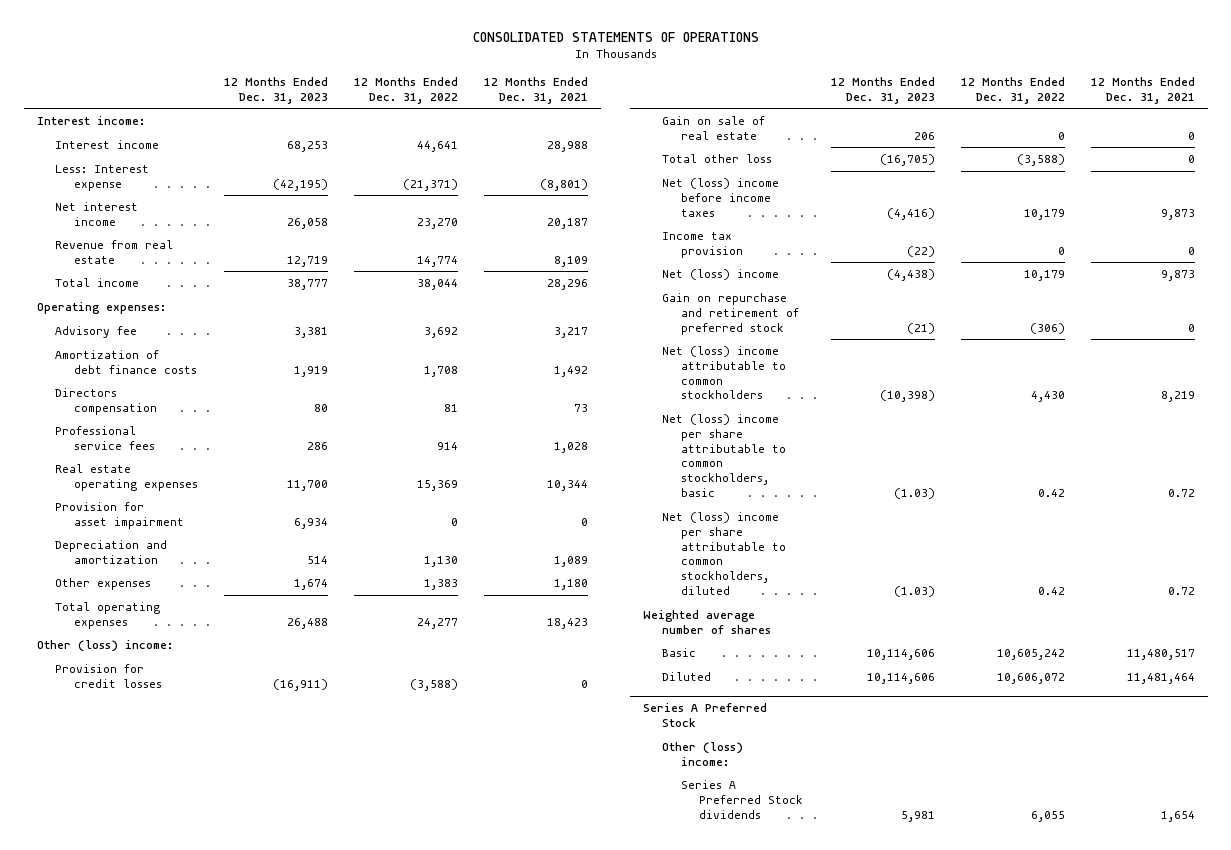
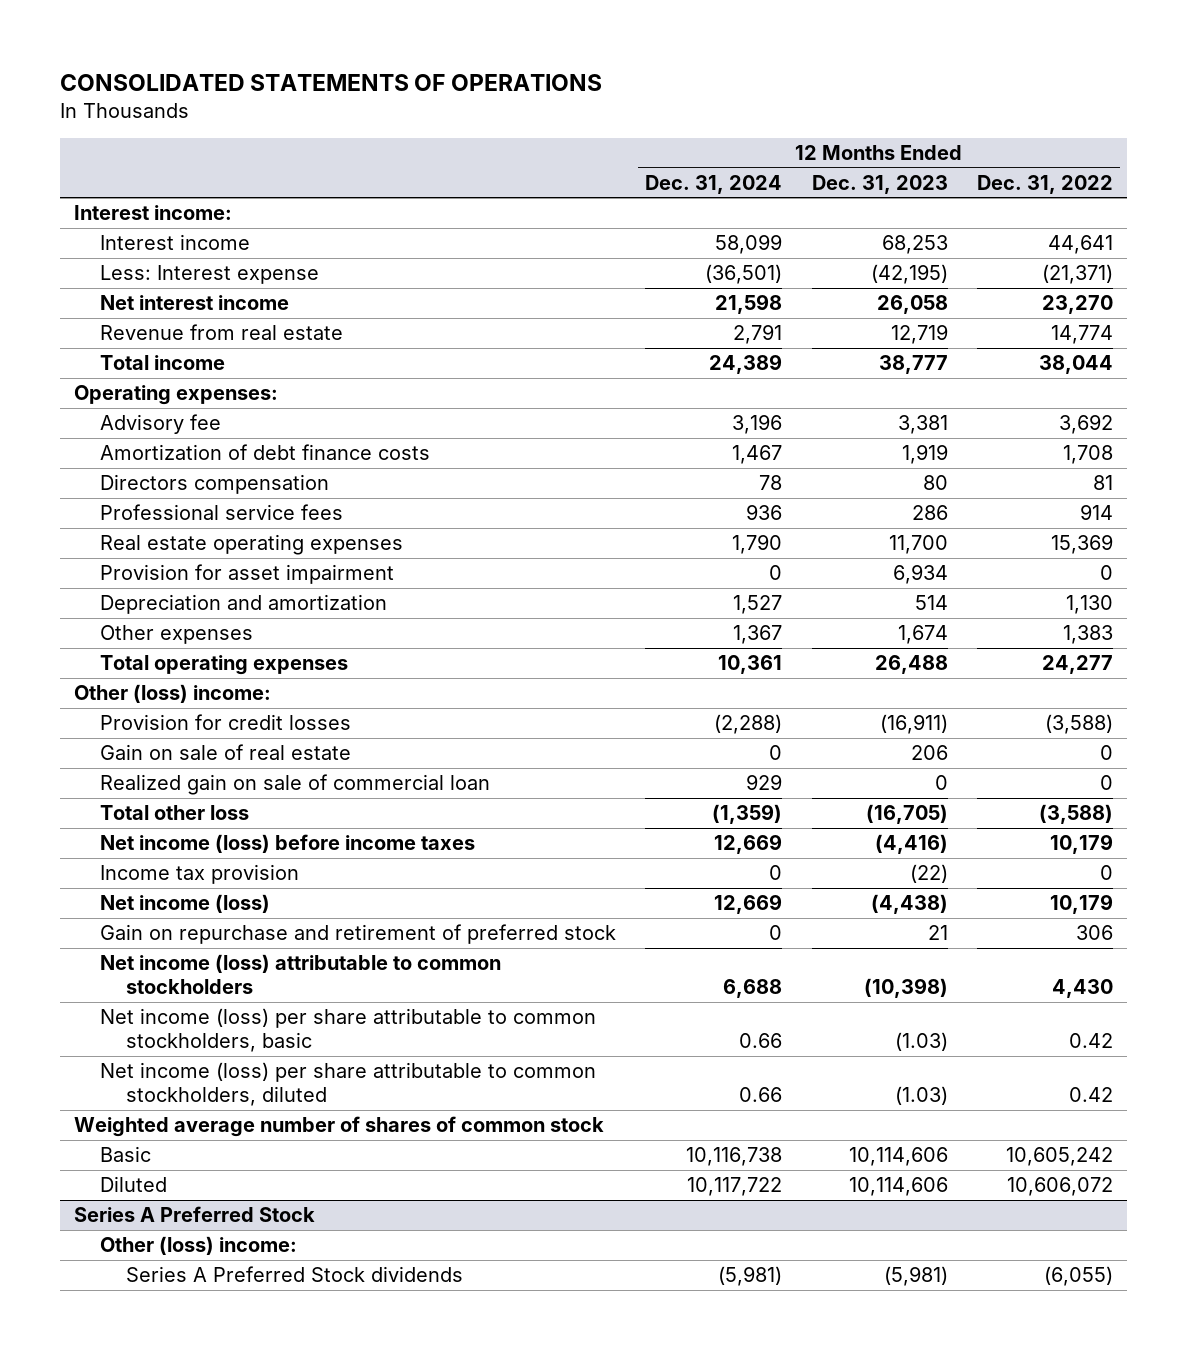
[483,76,588,104] 12 Months Ended Dec. 31, 2021 -> none
none -> [645,174,783,194] Dec. 31, 2024
none -> [100,774,491,796] Realized gain on sale of commercial loan
[661,177,779,217] Net (loss) income before income taxes -> [100,834,476,854] Net income (loss) before income taxes
[661,268,779,280] Net (loss) income -> [100,894,271,914] Net income (loss)
[906,322,935,334] (21) -> [927,925,948,941] 21
[1029,322,1065,334] (306) -> [1075,925,1113,941] 306
[661,345,786,400] Net (loss) income attributable to common stockholders -> [100,954,502,995] Net income (loss) attributable to common stockholders
[661,413,786,498] Net (loss) income per share attributable to common stockholders, basic -> [100,1008,597,1053] Net income (loss) per share attributable to common stockholders, basic
[661,511,786,596] Net (loss) income per share attributable to common stockholders, diluted -> [100,1062,597,1107] Net income (loss) per share attributable to common stockholders, diluted
[643,609,771,634] Weighted average number of shares -> [74,1116,605,1138] Weighted average number of shares of common stock
[900,810,935,822] 5,981 -> [883,1266,948,1287] (5,981)
[1030,810,1065,822] 6,055 -> [1043,1266,1113,1287] (6,055)

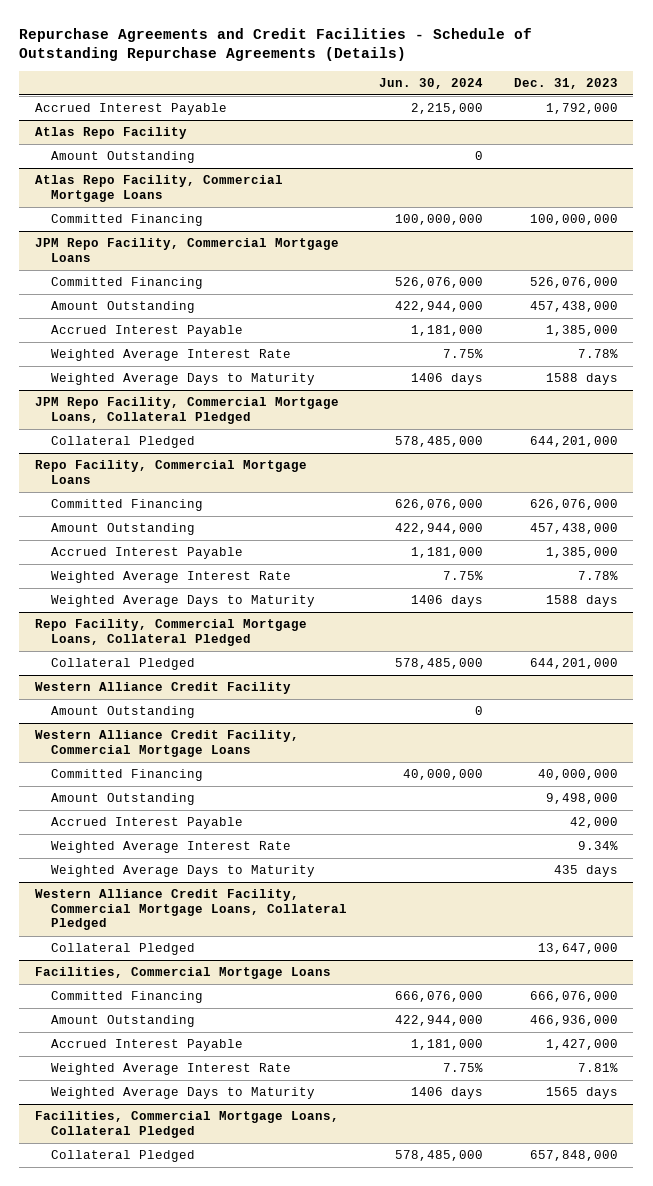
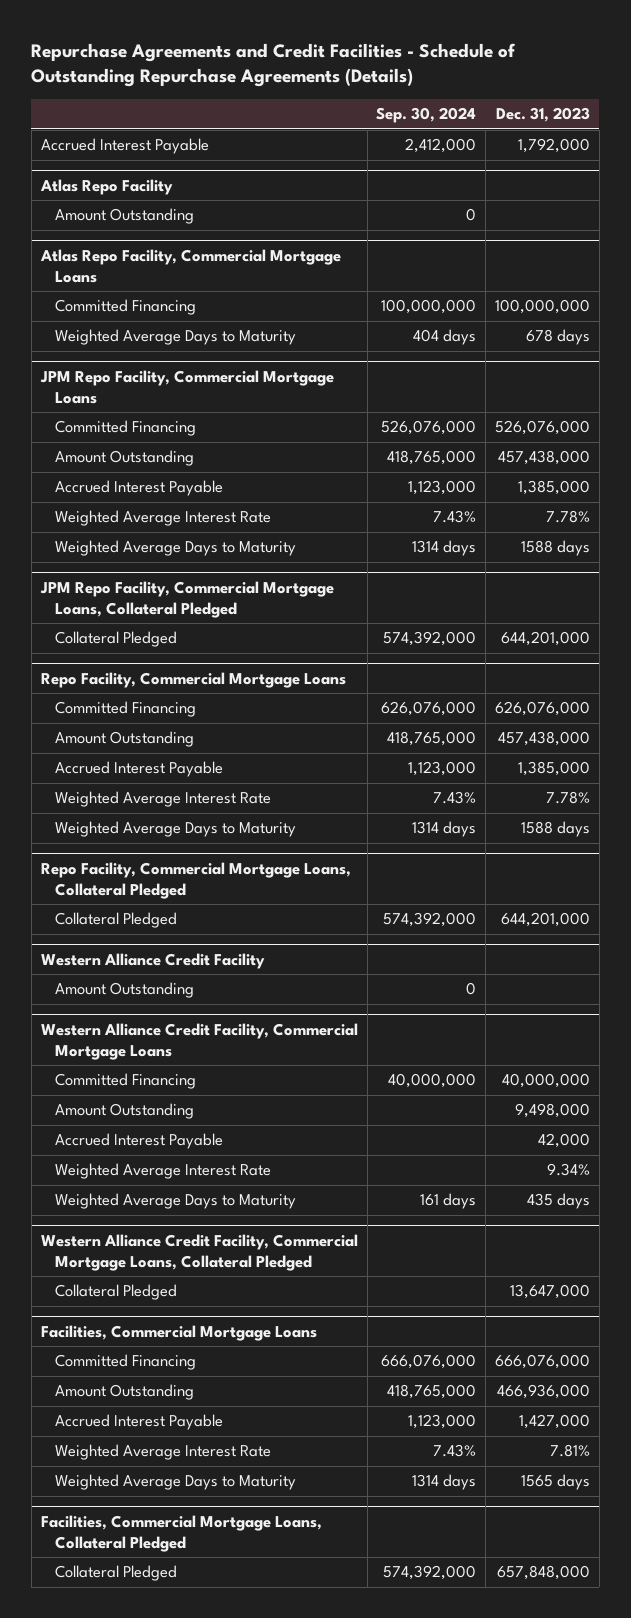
[378,77,483,89] Jun. 30, 2024 -> none
none -> [376,107,477,124] Sep. 30, 2024
none -> [54,329,296,346] Weighted Average Days to Maturity

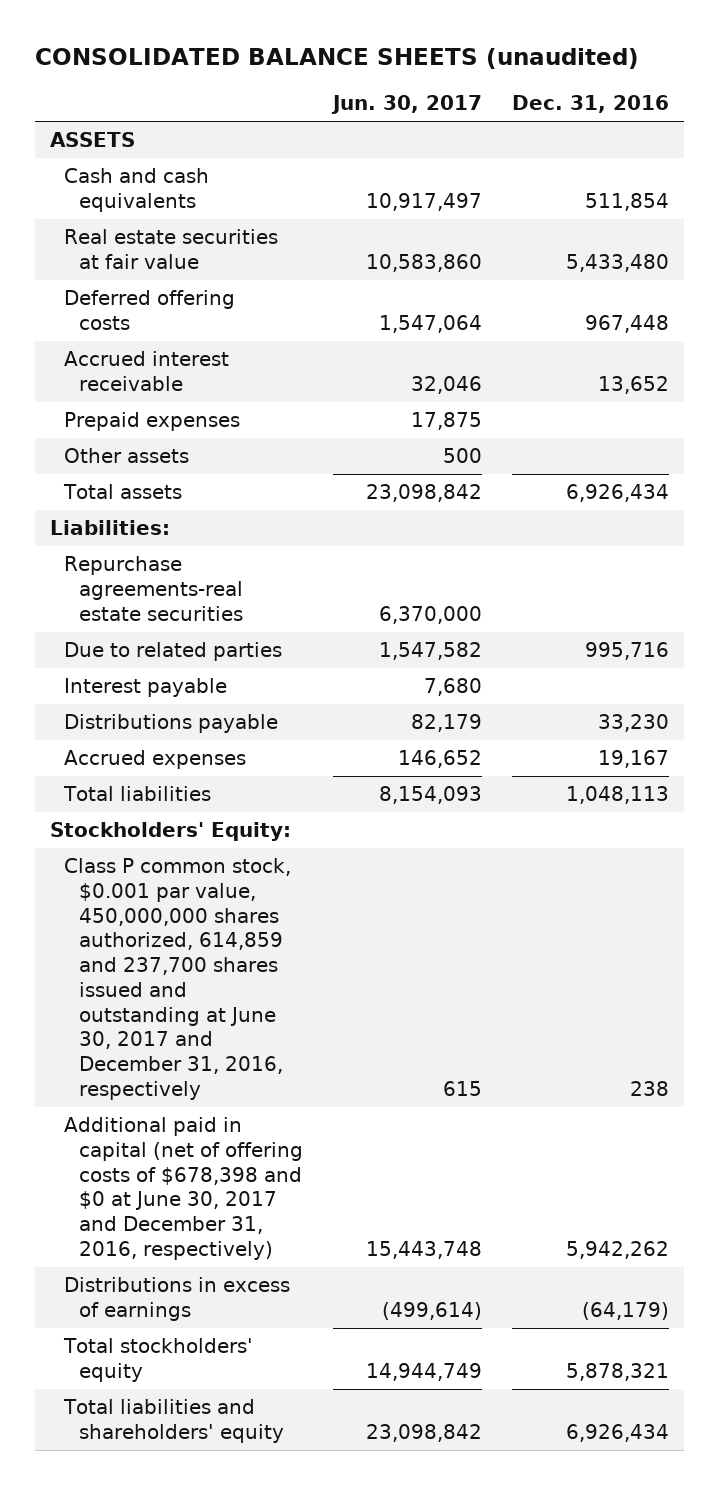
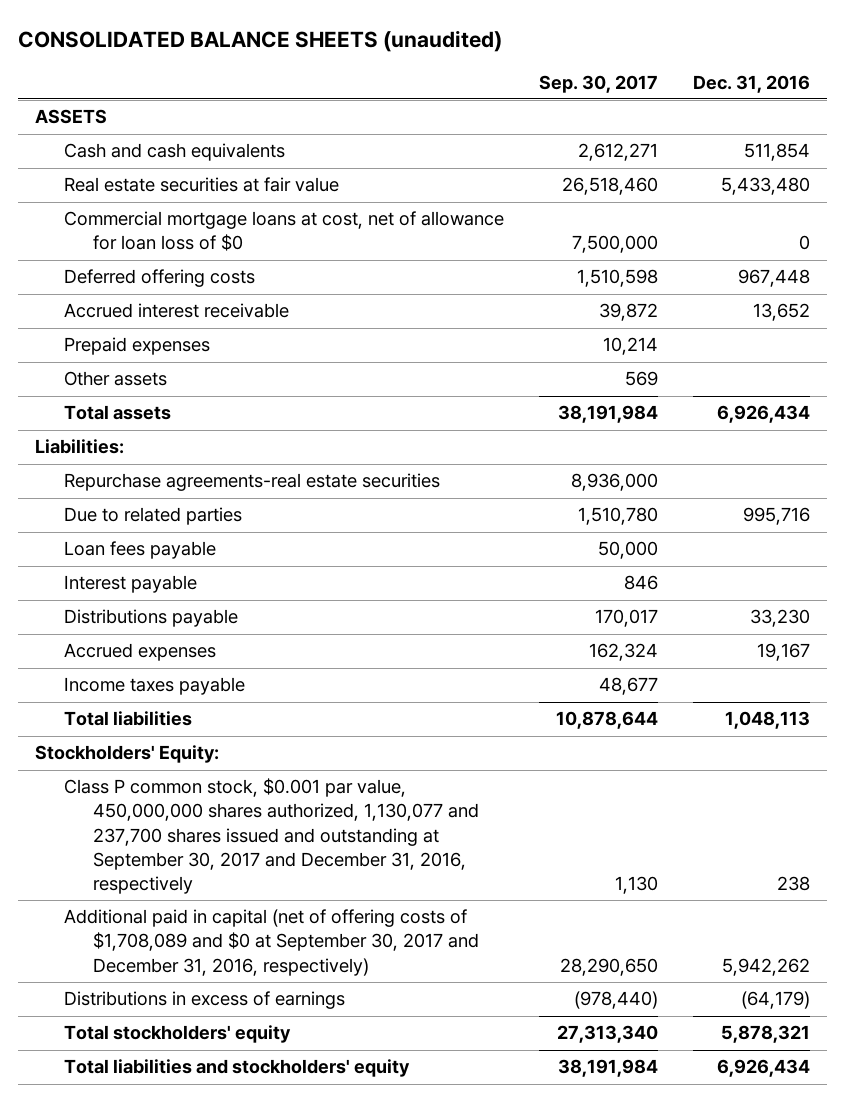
[331,95,483,115] Jun. 30, 2017 -> none
none -> [538,74,658,93] Sep. 30, 2017
none -> [64,211,505,252] Commercial mortgage loans at cost, net of allowance for loan loss of $0
none -> [64,541,217,560] Loan fees payable
none -> [64,677,246,696] Income taxes payable
[64,858,292,1100] Class P common stock, $0.001 par value, 450,000,000 shares authorized, 614,859 and 237,700 shares issued and outstanding at June 30, 2017 and December 31, 2016, respectively -> [64,778,480,894] Class P common stock, $0.001 par value, 450,000,000 shares authorized, 1,130,077 and 237,700 shares issued and outstanding at September 30, 2017 and December 31, 2016, respectively
[64,1117,304,1260] Additional paid in capital (net of offering costs of $678,398 and $0 at June 30, 2017 and December 31, 2016, respectively) -> [64,909,480,976] Additional paid in capital (net of offering costs of $1,708,089 and $0 at September 30, 2017 and December 31, 2016, respectively)
[63,1399,285,1444] Total liabilities and shareholders' equity -> [64,1059,411,1078] Total liabilities and stockholders' equity

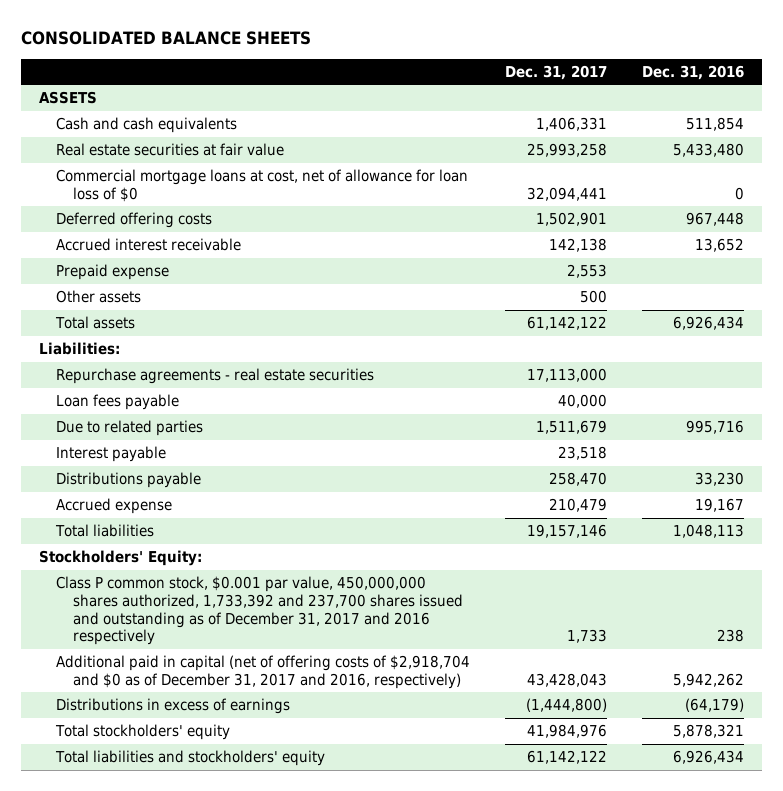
[17,29,502,52] CONSOLIDATED BALANCE SHEETS (unaudited) -> [21,31,312,46] CONSOLIDATED BALANCE SHEETS
[538,74,658,93] Sep. 30, 2017 -> none
none -> [505,64,608,80] Dec. 31, 2017
[64,337,211,356] Prepaid expenses -> [55,264,169,281] Prepaid expense
[64,473,441,492] Repurchase agreements-real estate securities -> [55,368,374,385] Repurchase agreements - real estate securities
[64,507,243,526] Due to related parties -> [55,420,203,437] Due to related parties
[64,677,246,696] Income taxes payable -> none
[64,643,217,662] Accrued expenses -> [55,498,172,515] Accrued expense
[64,778,480,894] Class P common stock, $0.001 par value, 450,000,000 shares authorized, 1,130,077 and 237,700 shares issued and outstanding at September 30, 2017 and December 31, 2016, respectively -> [55,576,464,646] Class P common stock, $0.001 par value, 450,000,000 shares authorized, 1,733,392 and 237,700 shares issued and outstanding as of December 31, 2017 and 2016 respectively
[64,909,480,976] Additional paid in capital (net of offering costs of $1,708,089 and $0 at September 30, 2017 and December 31, 2016, respectively) -> [55,655,470,689] Additional paid in capital (net of offering costs of $2,918,704 and $0 as of December 31, 2017 and 2016, respectively)

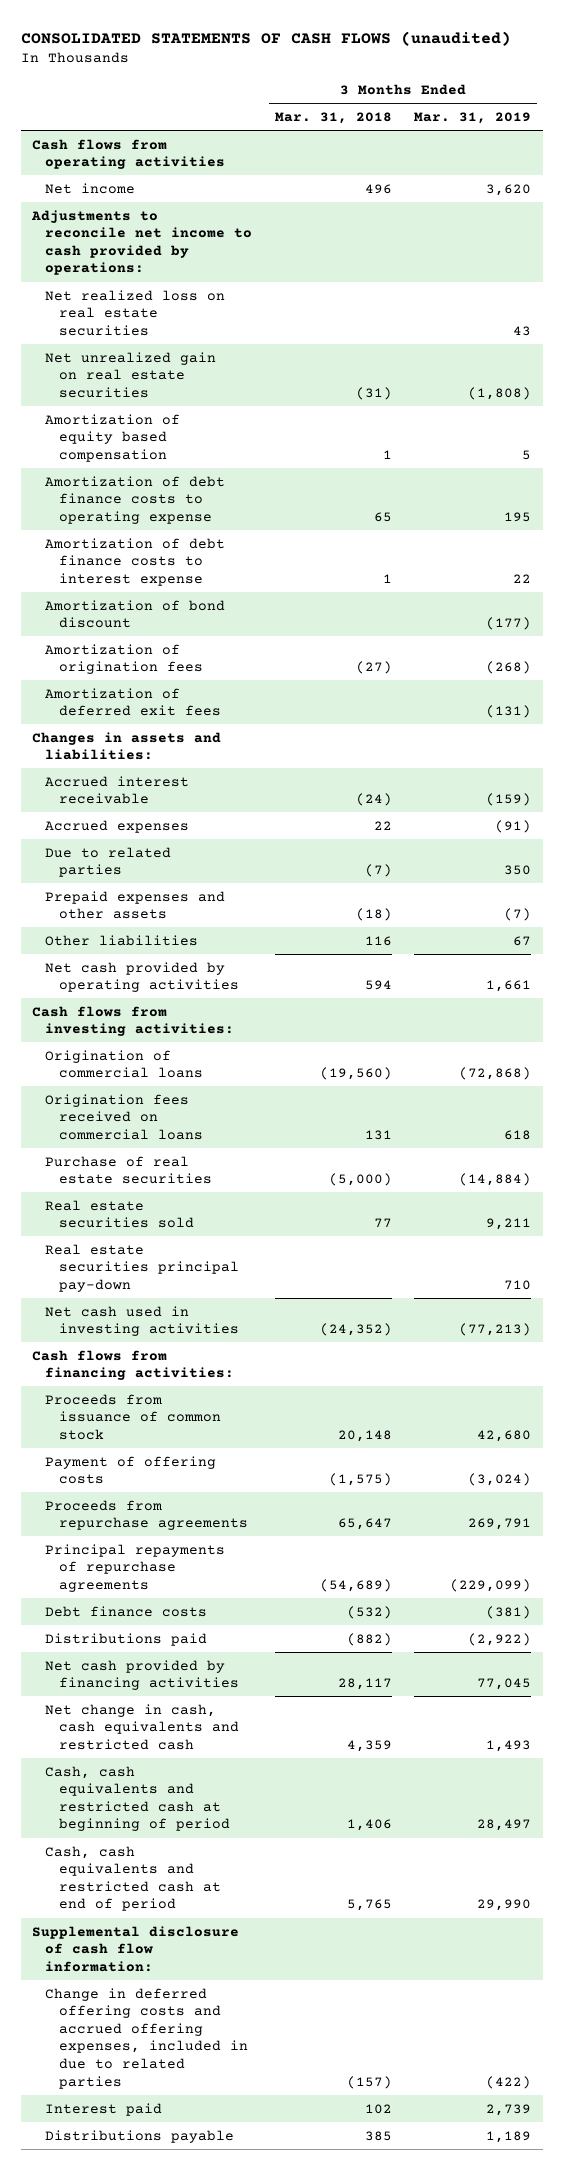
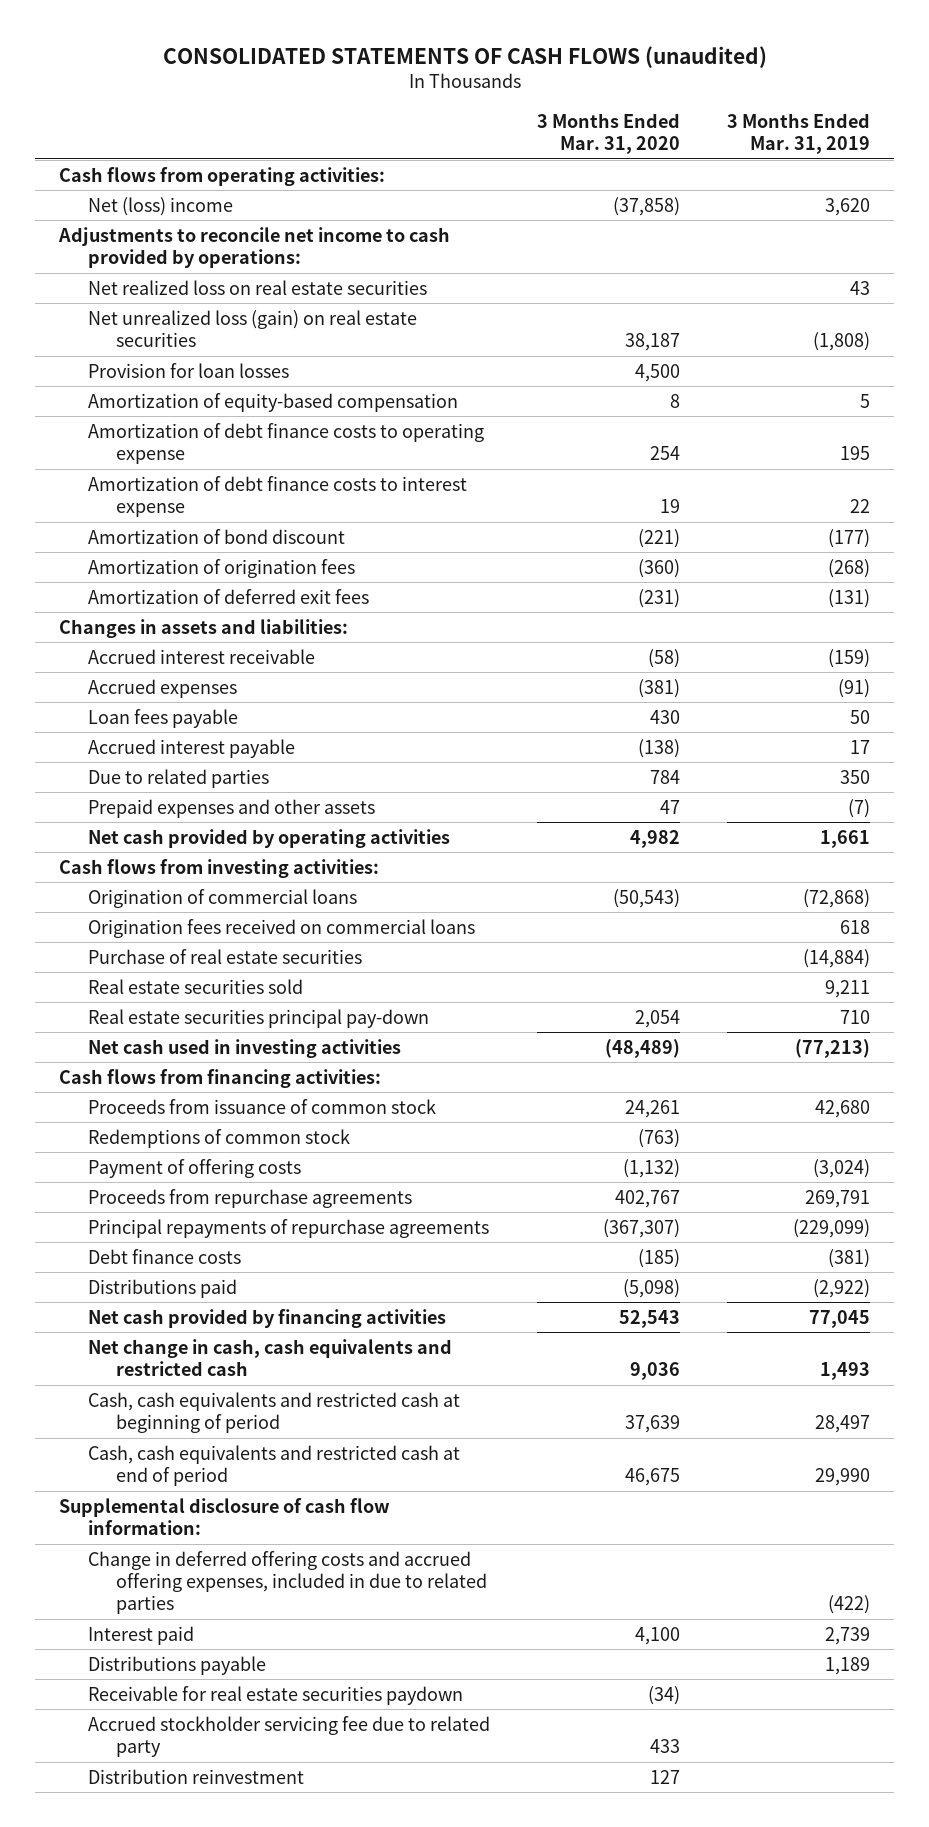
[274,111,392,124] Mar. 31, 2018 -> none
none -> [536,112,680,155] 3 Months Ended Mar. 31, 2020
[31,138,226,170] Cash flows from operating activities -> [59,166,386,186] Cash flows from operating activities:
[45,182,136,194] Net income -> [87,196,233,216] Net (loss) income
[45,351,217,398] Net unrealized gain on real estate securities -> [87,309,417,348] Net unrealized loss (gain) on real estate securities
none -> [87,362,289,378] Provision for loan losses
[45,413,181,462] Amortization of equity based compensation -> [87,392,458,412] Amortization of equity-based compensation
none -> [87,708,238,728] Loan fees payable
none -> [87,738,295,758] Accrued interest payable
[45,934,199,946] Other liabilities -> none
none -> [87,1128,350,1148] Redemptions of common stock
none -> [87,1685,463,1705] Receivable for real estate securities paydown
none -> [87,1715,490,1758] Accrued stockholder servicing fee due to related party
none -> [87,1768,304,1784] Distribution reinvestment

